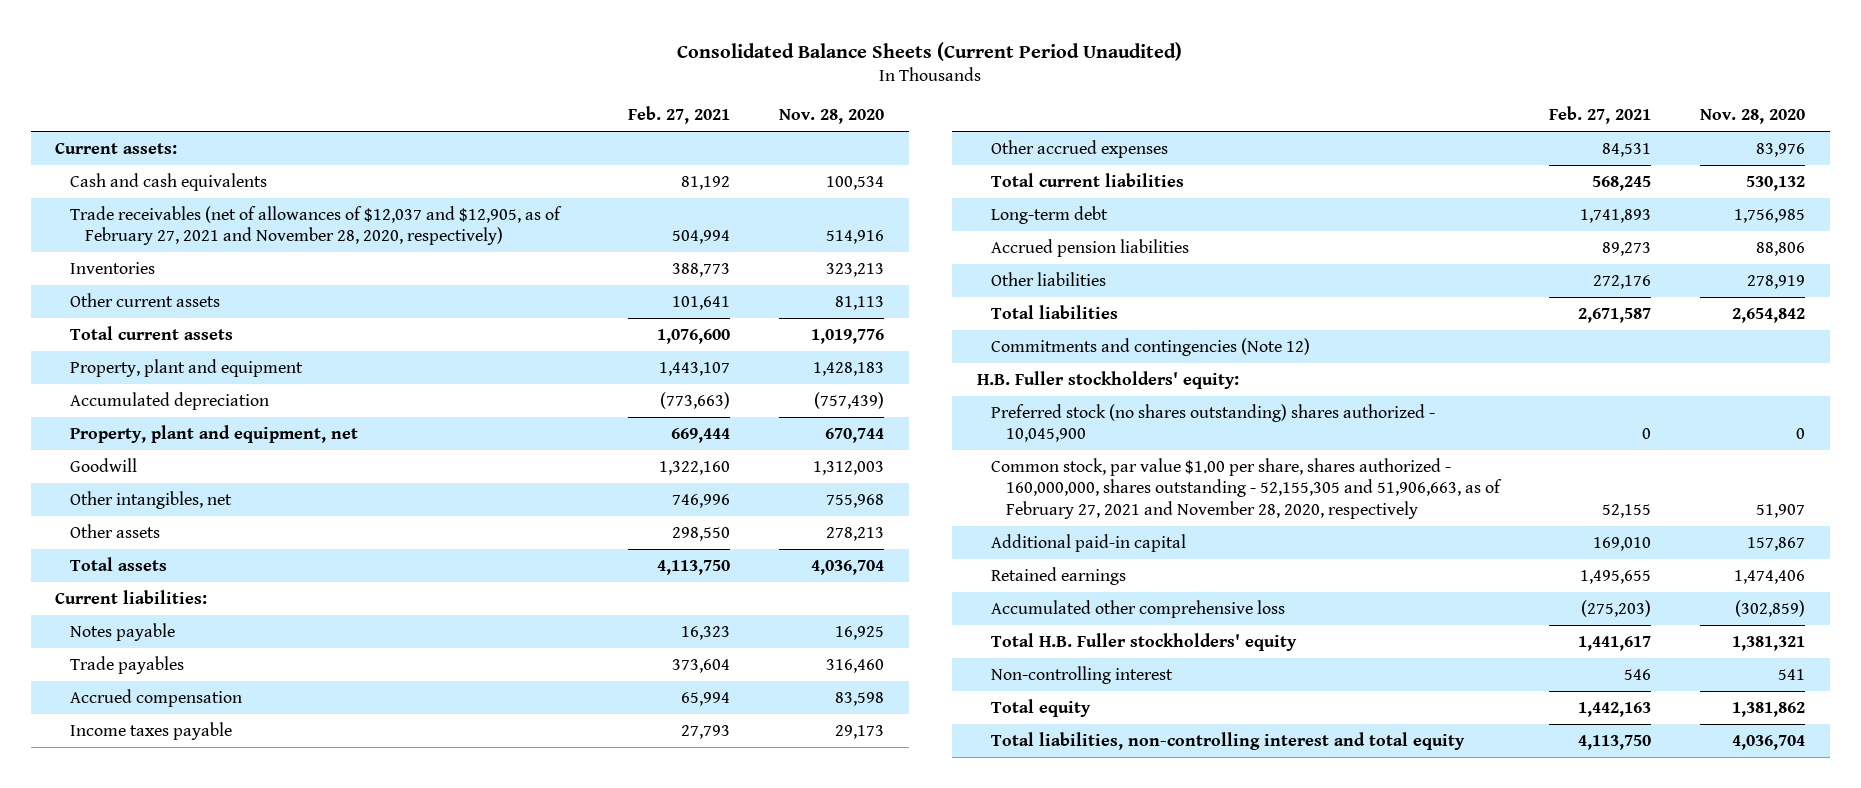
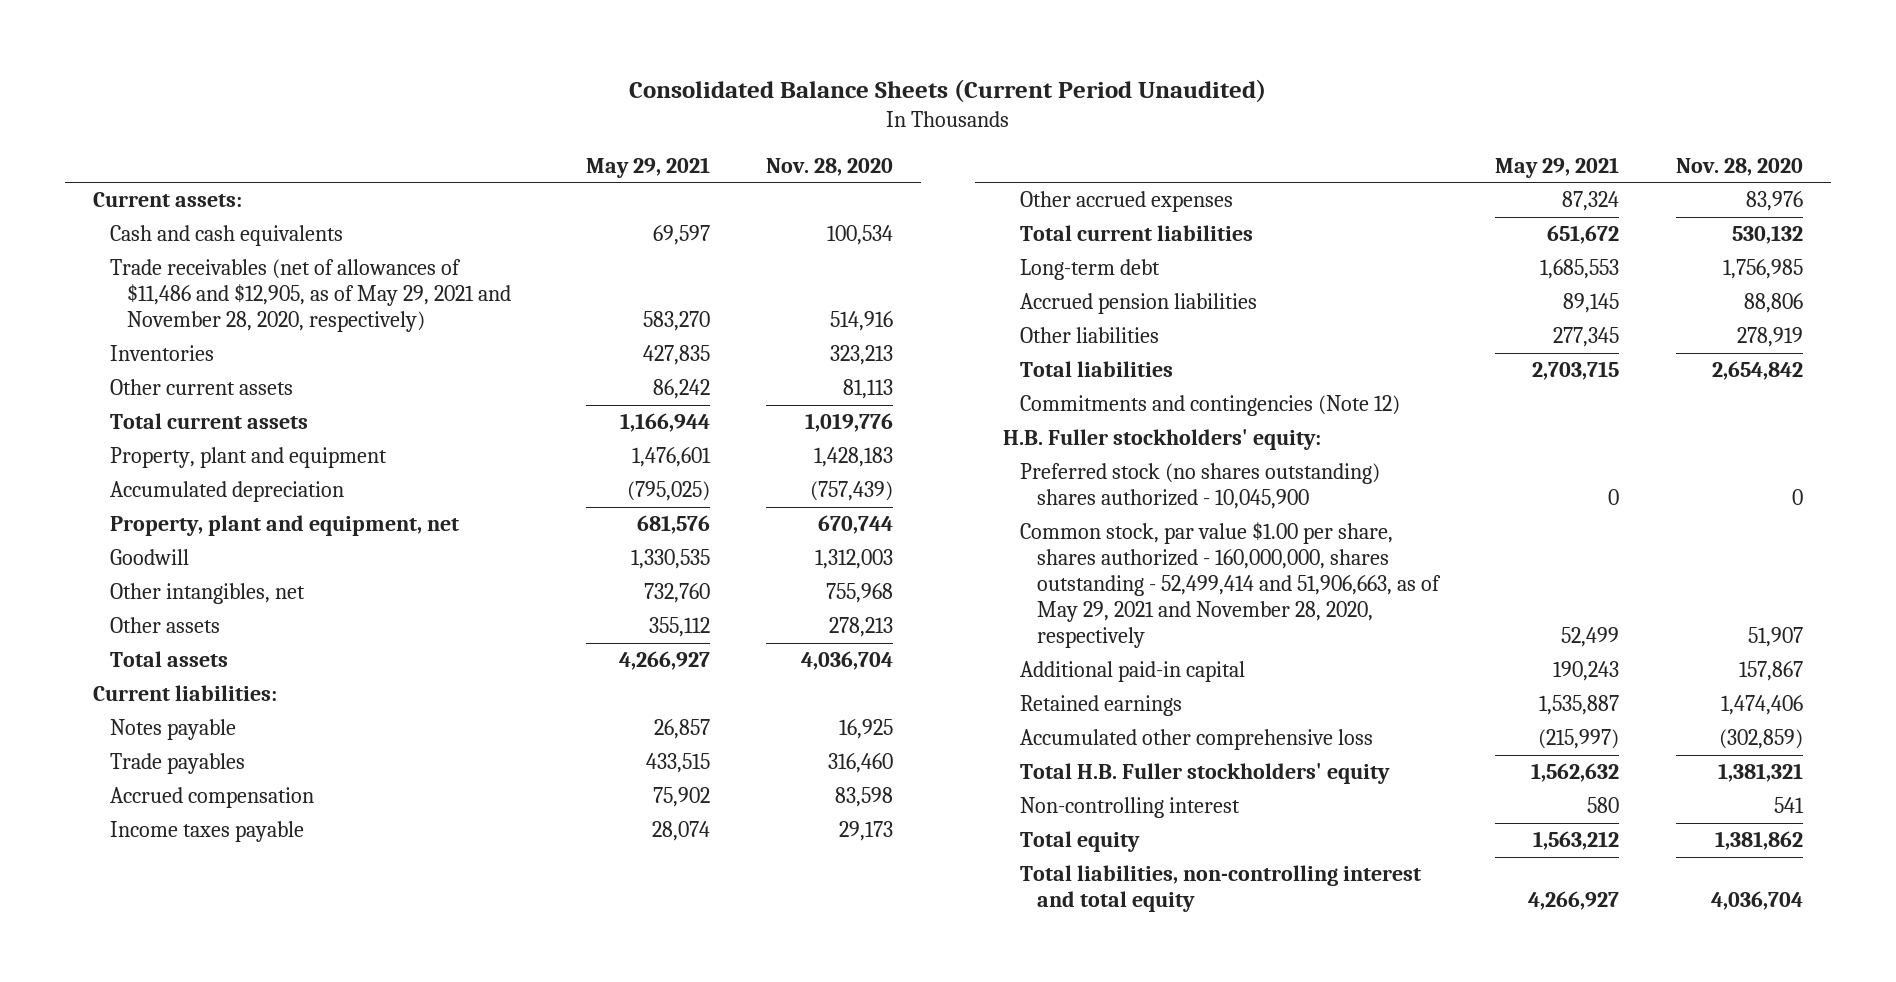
[628,106,731,125] Feb. 27, 2021 -> none
none -> [585,156,710,178] May 29, 2021
[70,205,563,246] Trade receivables (net of allowances of $12,037 and $12,905, as of February 27, 2021 and November 28, 2020, respectively) -> [110,259,512,333] Trade receivables (net of allowances of $11,486 and $12,905, as of May 29, 2021 and November 28, 2020, respectively)
[991,457,1503,519] Common stock, par value $1.00 per share, shares authorized - 160,000,000, shares outstanding - 52,155,305 and 51,906,663, as of February 27, 2021 and November 28, 2020, respectively -> [1019,522,1441,649] Common stock, par value $1.00 per share, shares authorized - 160,000,000, shares outstanding - 52,499,414 and 51,906,663, as of May 29, 2021 and November 28, 2020, respectively

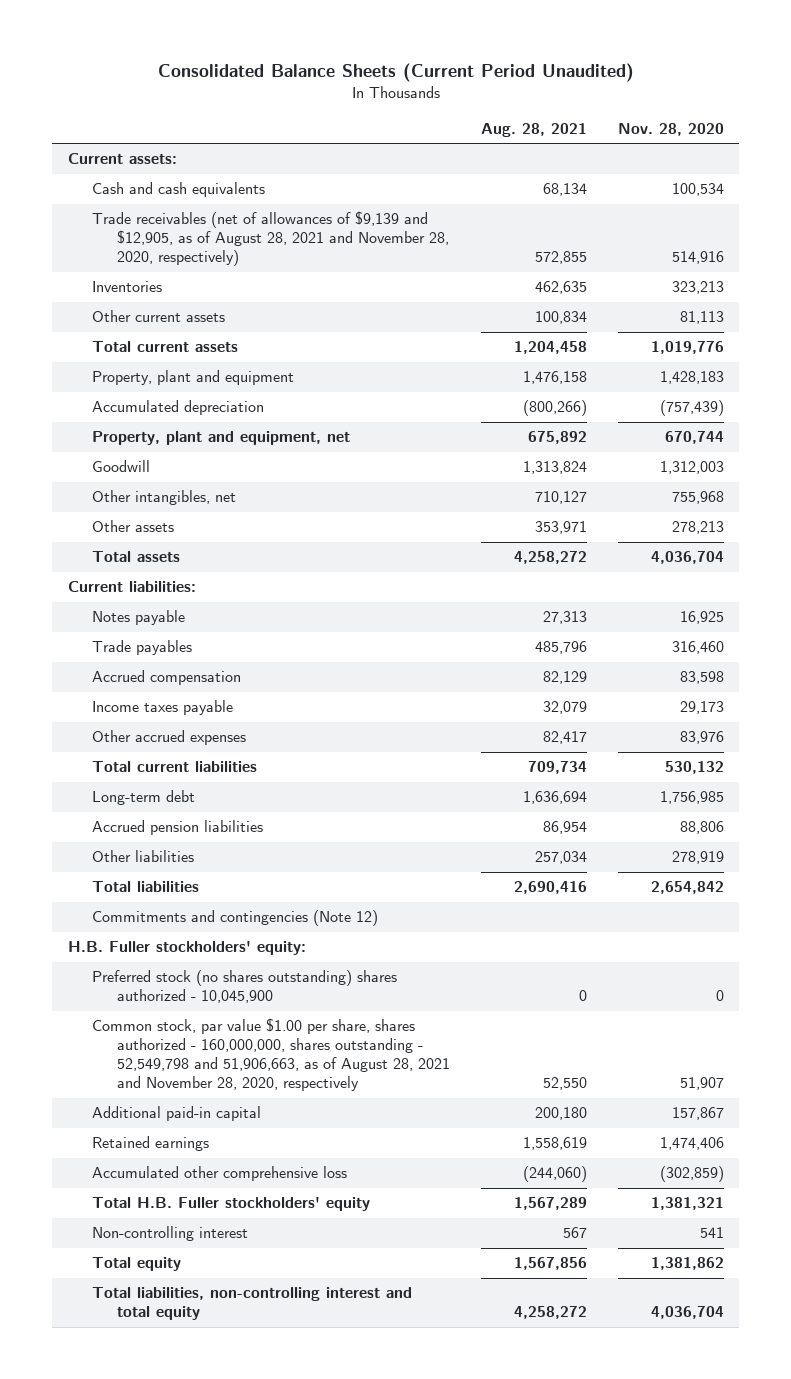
[585,156,710,178] May 29, 2021 -> none
none -> [480,122,587,137] Aug. 28, 2021
[110,259,512,333] Trade receivables (net of allowances of $11,486 and $12,905, as of May 29, 2021 and November 28, 2020, respectively) -> [92,211,449,267] Trade receivables (net of allowances of $9,139 and $12,905, as of August 28, 2021 and November 28, 2020, respectively)
[1019,522,1441,649] Common stock, par value $1.00 per share, shares authorized - 160,000,000, shares outstanding - 52,499,414 and 51,906,663, as of May 29, 2021 and November 28, 2020, respectively -> [92,1018,450,1092] Common stock, par value $1.00 per share, shares authorized - 160,000,000, shares outstanding - 52,549,798 and 51,906,663, as of August 28, 2021 and November 28, 2020, respectively

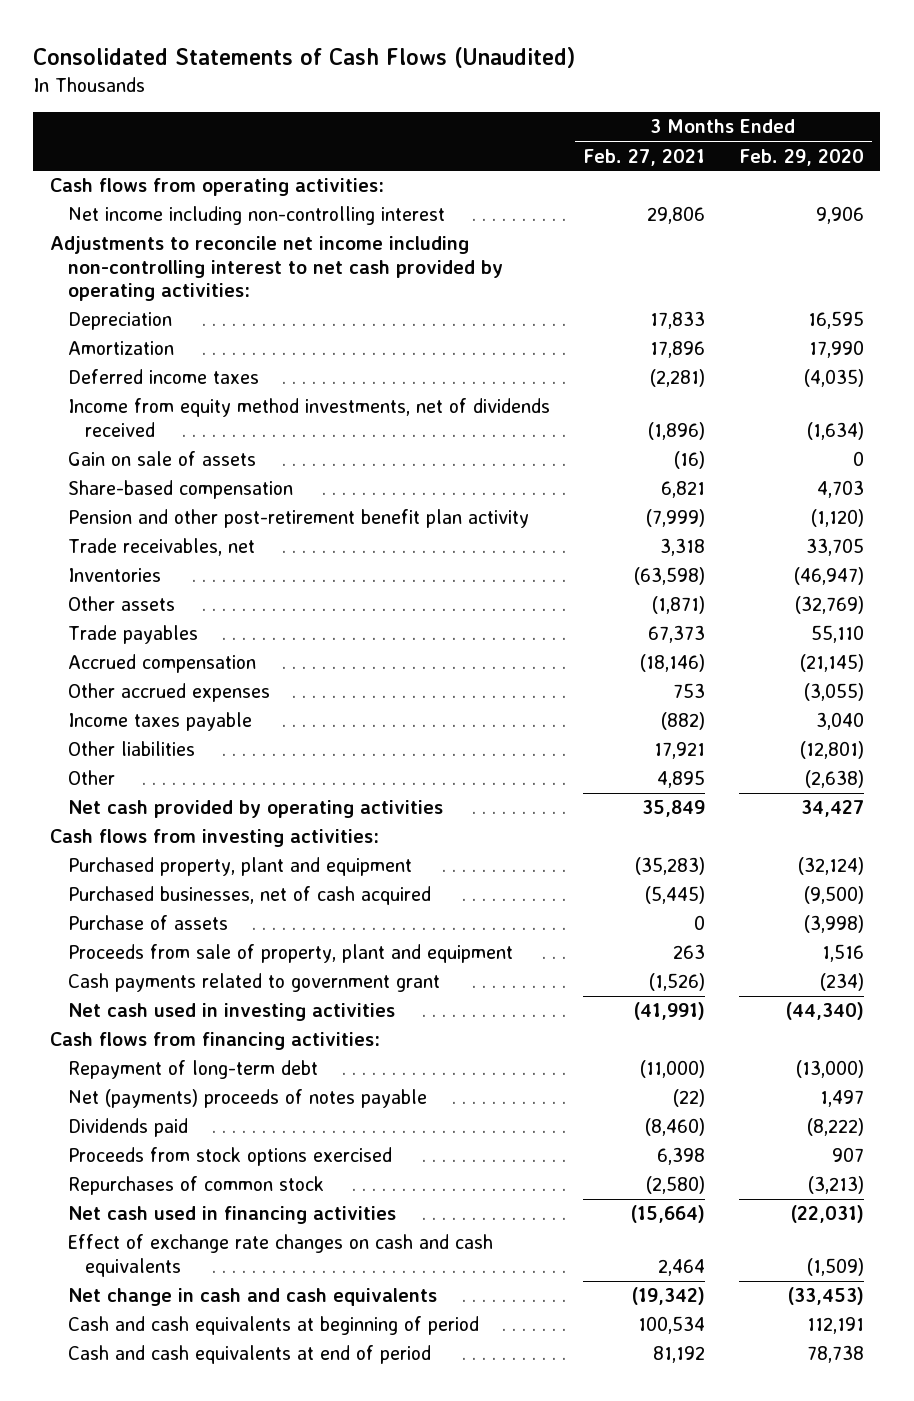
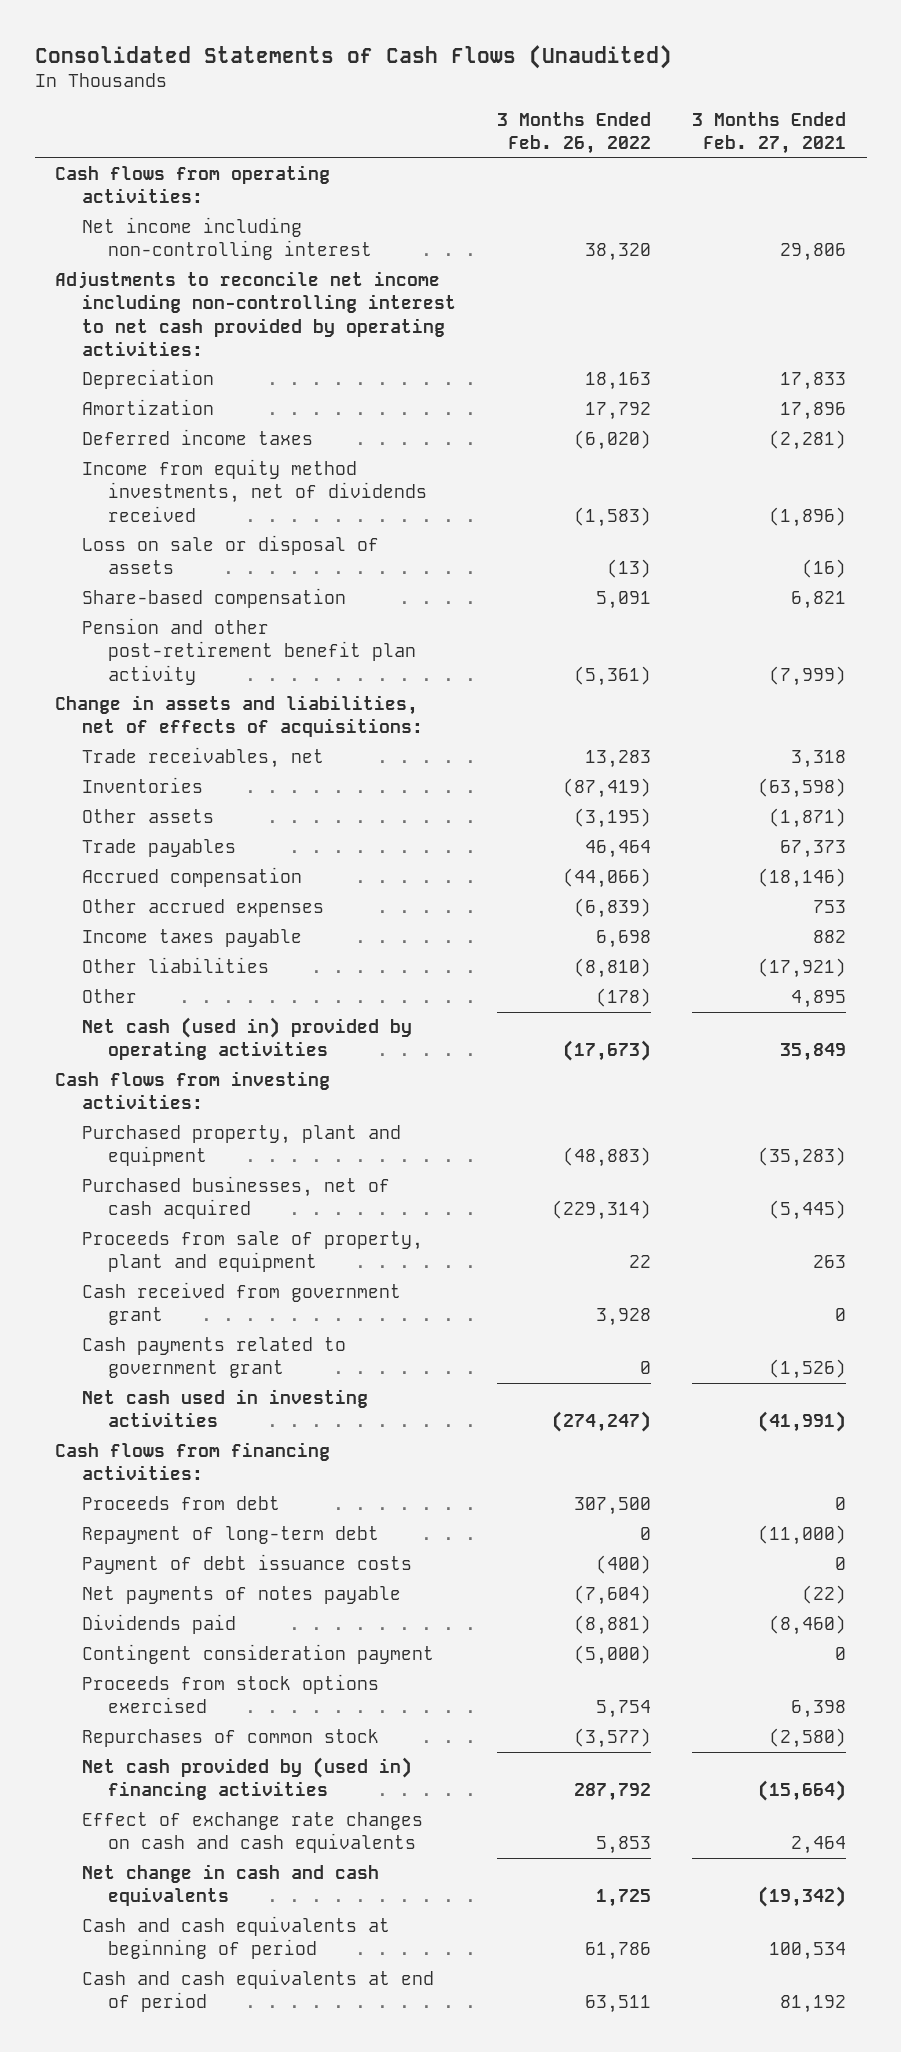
[738,148,864,166] Feb. 29, 2020 -> none
none -> [496,111,651,155] 3 Months Ended Feb. 26, 2022
[67,451,256,467] Gain on sale of assets -> [81,535,379,575] Loss on sale or disposal of assets
none -> [55,695,423,738] Change in assets and liabilities, net of effects of acquisitions:
[661,712,706,731] (882) -> [812,930,846,944] 882
[654,742,706,760] 17,921 -> [757,958,846,979] (17,921)
[67,800,443,819] Net cash provided by operating activities -> [81,1017,412,1061] Net cash (used in) provided by operating activities
[67,915,228,931] Purchase of assets -> none
none -> [81,1282,401,1326] Cash received from government grant
none -> [81,1496,280,1511] Proceeds from debt
none -> [81,1554,412,1575] Payment of debt issuance costs
[67,1089,427,1109] Net (payments) proceeds of notes payable -> [81,1586,401,1605] Net payments of notes payable
none -> [81,1644,434,1665] Contingent consideration payment
[67,1206,396,1225] Net cash used in financing activities -> [81,1757,412,1801] Net cash provided by (used in) financing activities

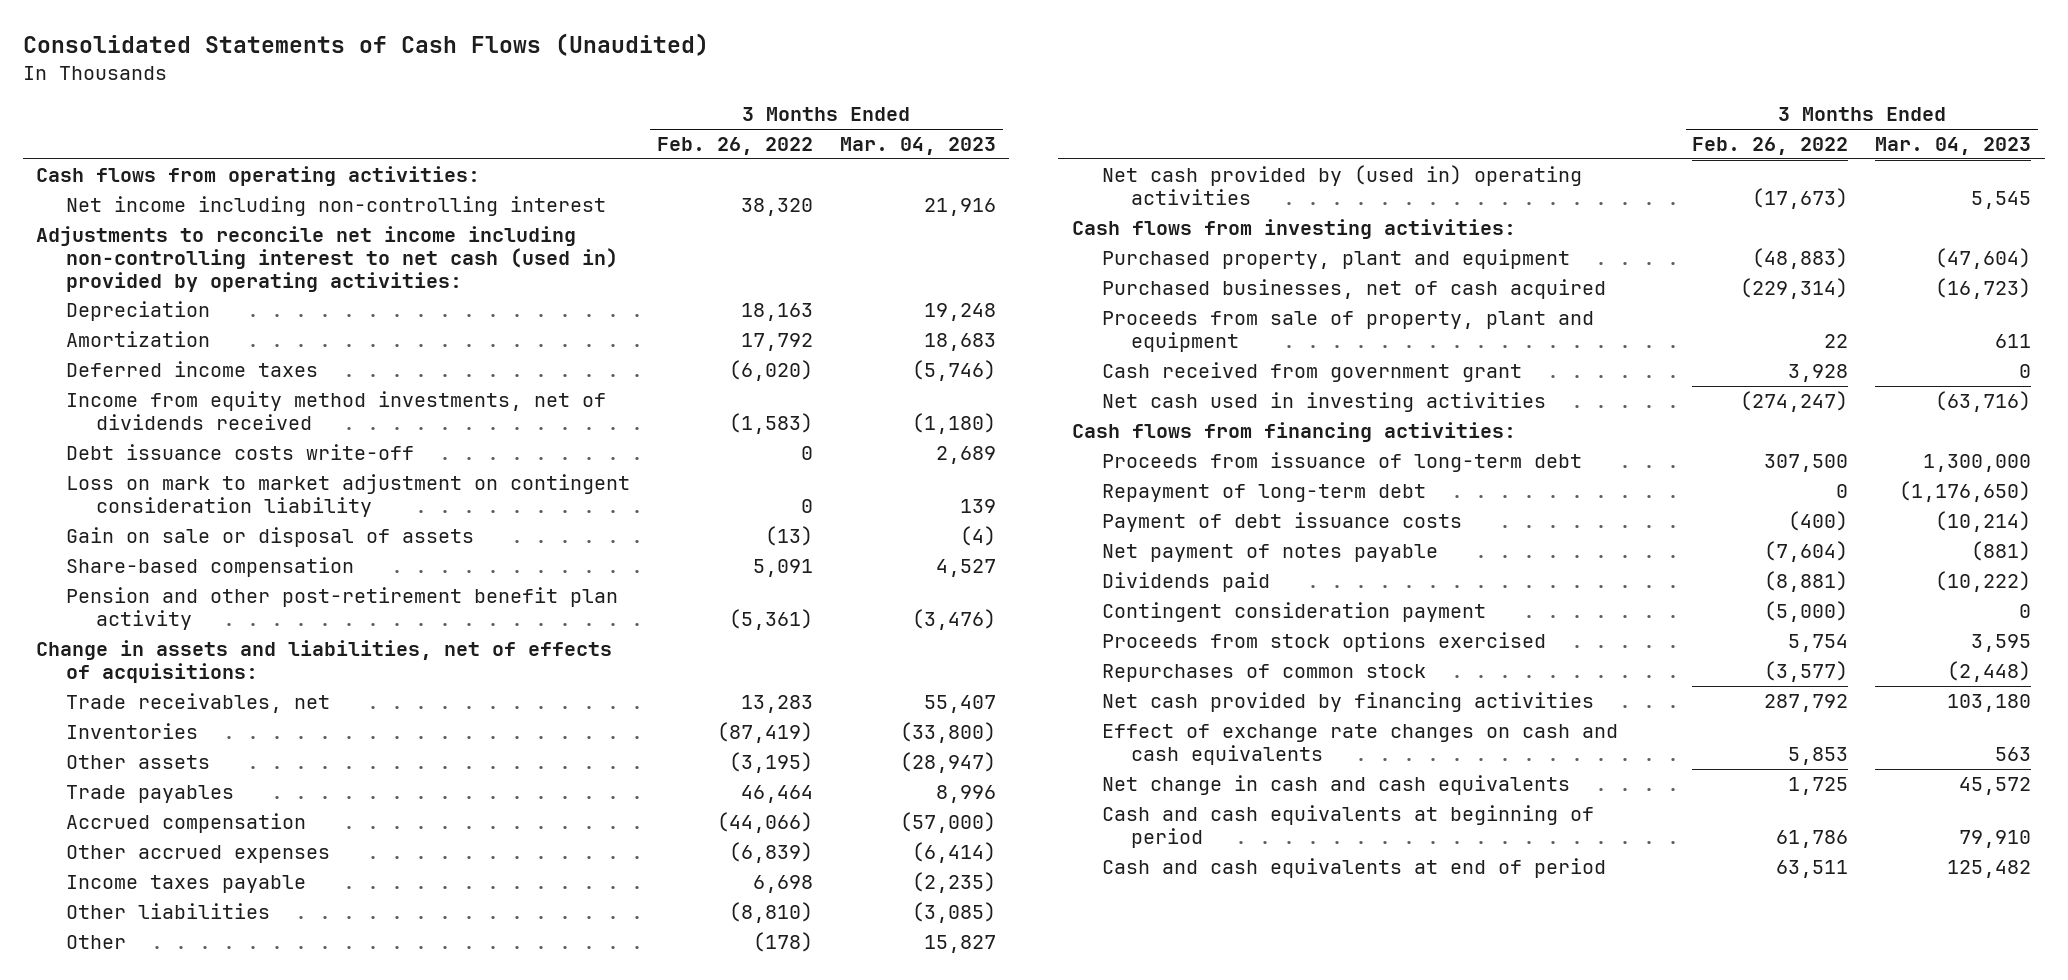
[691,111,846,155] 3 Months Ended Feb. 27, 2021 -> none
none -> [839,137,996,156] Mar. 04, 2023
[55,271,456,356] Adjustments to reconcile net income including non-controlling interest to net cash provided by operating activities: -> [36,226,619,292] Adjustments to reconcile net income including non-controlling interest to net cash (used in) provided by operating activities:
none -> [66,444,415,461] Debt issuance costs write-off
none -> [66,474,631,517] Loss on mark to market adjustment on contingent consideration liability
[81,535,379,575] Loss on sale or disposal of assets -> [66,527,475,548] Gain on sale or disposal of assets
[81,1017,412,1061] Net cash (used in) provided by operating activities -> [1101,165,1582,205] Net cash provided by (used in) operating activities
[81,1337,346,1379] Cash payments related to government grant -> none
[81,1496,280,1511] Proceeds from debt -> [1101,452,1582,473] Proceeds from issuance of long-term debt
[81,1586,401,1605] Net payments of notes payable -> [1101,544,1438,563] Net payment of notes payable
[81,1757,412,1801] Net cash provided by (used in) financing activities -> [1101,692,1594,713] Net cash provided by financing activities

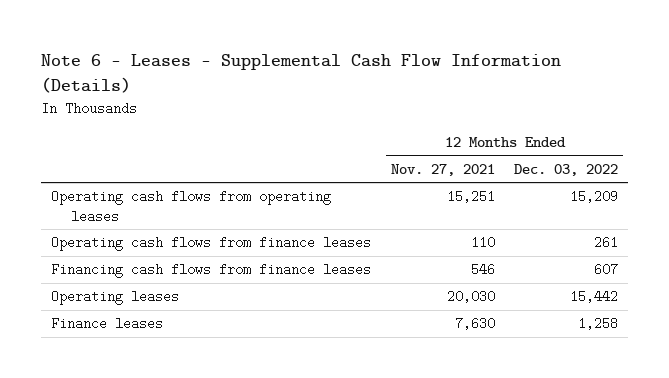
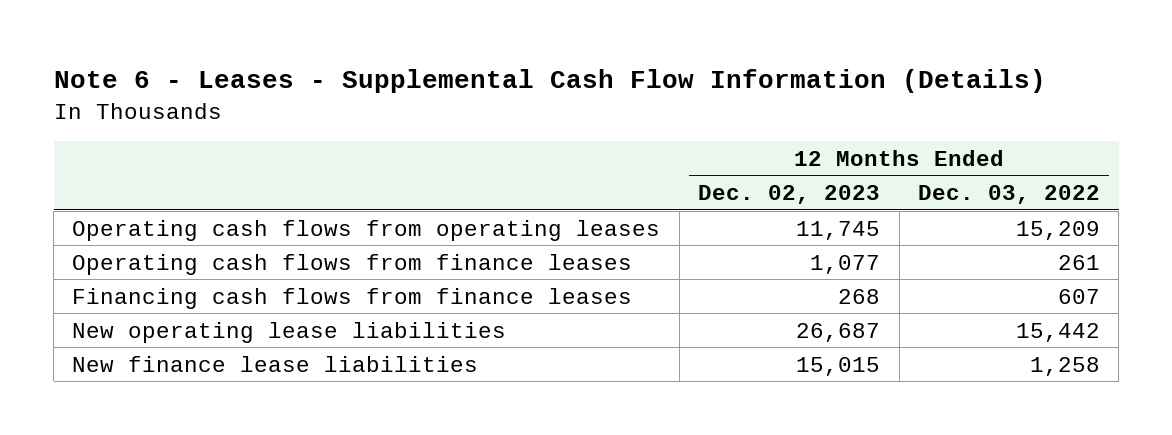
[390,163,495,176] Nov. 27, 2021 -> none
none -> [698,184,881,204] Dec. 02, 2023
[51,290,180,306] Operating leases -> [72,321,507,343] New operating lease liabilities
[51,317,164,331] Finance leases -> [72,355,479,372] New finance lease liabilities

